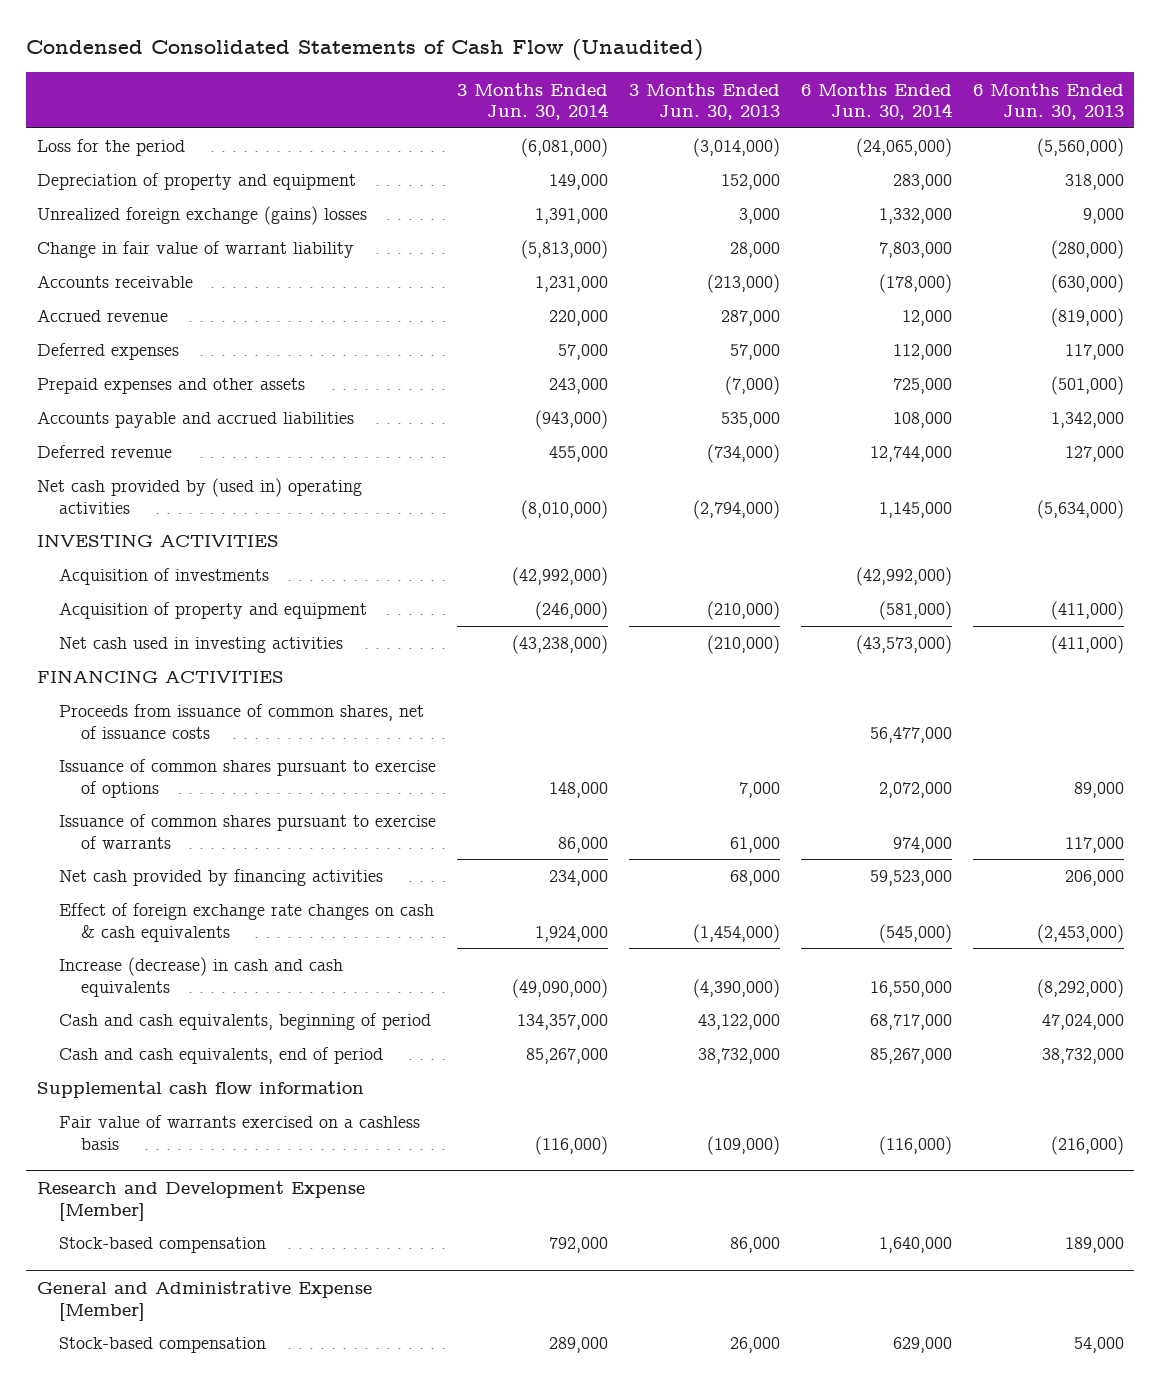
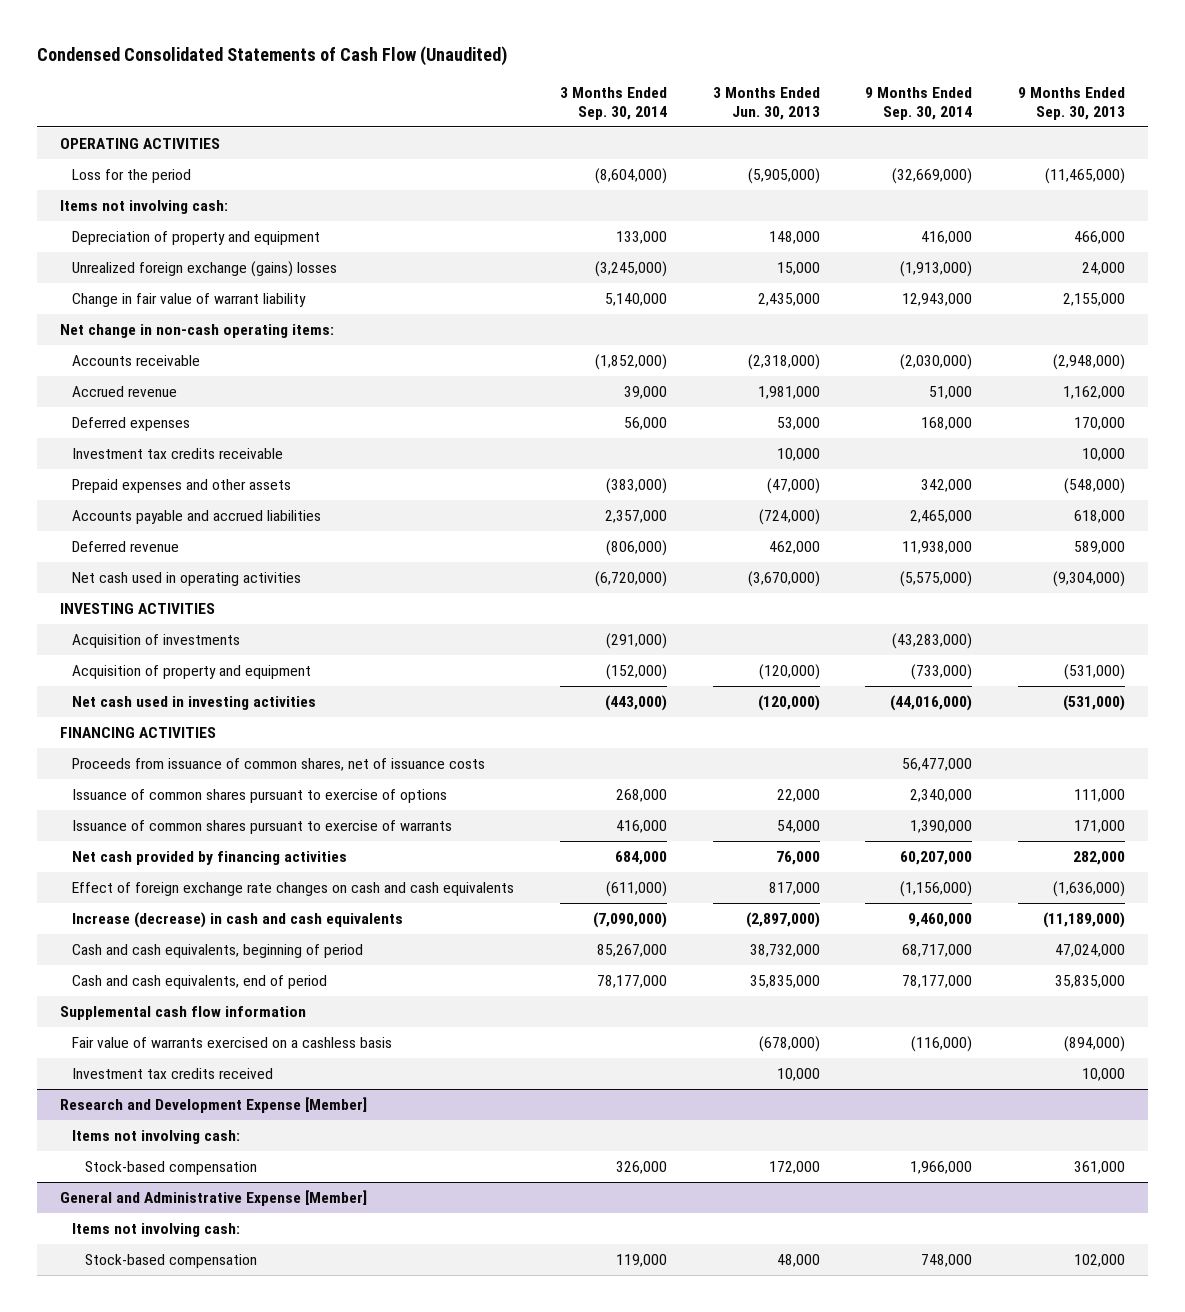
[456,82,608,121] 3 Months Ended Jun. 30, 2014 -> none
[800,82,952,121] 6 Months Ended Jun. 30, 2014 -> none
[972,82,1124,121] 6 Months Ended Jun. 30, 2013 -> none
none -> [560,86,668,120] 3 Months Ended Sep. 30, 2014
none -> [865,86,973,120] 9 Months Ended Sep. 30, 2014
none -> [1018,86,1126,120] 9 Months Ended Sep. 30, 2013
none -> [59,138,220,150] OPERATING ACTIVITIES
[692,138,780,158] (3,014,000) -> [747,168,820,185] (5,905,000)
none -> [59,200,228,215] Items not involving cash:
[720,174,780,191] 152,000 -> [768,231,820,245] 148,000
[738,208,780,225] 3,000 -> [776,262,820,276] 15,000
[729,242,780,259] 28,000 -> [757,293,820,307] 2,435,000
none -> [59,324,334,339] Net change in non-cash operating items:
[706,274,780,294] (213,000) -> [747,354,820,371] (2,318,000)
[720,310,780,327] 287,000 -> [757,386,820,400] 1,981,000
[729,344,780,361] 57,000 -> [776,417,820,431] 53,000
none -> [72,448,284,460] Investment tax credits receivable
[724,376,780,396] (7,000) -> [766,478,820,495] (47,000)
[720,412,780,429] 535,000 -> [758,509,820,526] (724,000)
[706,444,780,464] (734,000) -> [768,541,820,555] 462,000
[36,478,362,514] Net cash provided by (used in) operating activities -> [72,572,302,587] Net cash used in operating activities
[692,499,780,519] (2,794,000) -> [747,571,820,588] (3,670,000)
[706,601,780,621] (210,000) -> [758,664,820,681] (120,000)
[706,635,780,655] (210,000) -> [757,695,820,712] (120,000)
[738,781,780,798] 7,000 -> [776,789,820,803] 22,000
[729,836,780,853] 61,000 -> [776,820,820,834] 54,000
[729,870,780,887] 68,000 -> [775,851,820,866] 76,000
[58,903,434,942] Effect of foreign exchange rate changes on cash & cash equivalents -> [72,882,515,897] Effect of foreign exchange rate changes on cash and cash equivalents
[692,923,780,943] (1,454,000) -> [768,882,820,896] 817,000
[692,978,780,998] (4,390,000) -> [745,912,820,929] (2,897,000)
[697,1014,780,1031] 43,122,000 -> [749,944,820,958] 38,732,000
[697,1048,780,1065] 38,732,000 -> [749,975,820,989] 35,835,000
[706,1135,780,1155] (109,000) -> [758,1036,820,1053] (678,000)
none -> [72,1068,274,1080] Investment tax credits received
none -> [72,1130,241,1145] Items not involving cash:
[729,1237,780,1254] 86,000 -> [768,1161,820,1175] 172,000
none -> [72,1223,241,1238] Items not involving cash:
[729,1337,780,1354] 26,000 -> [776,1254,820,1268] 48,000

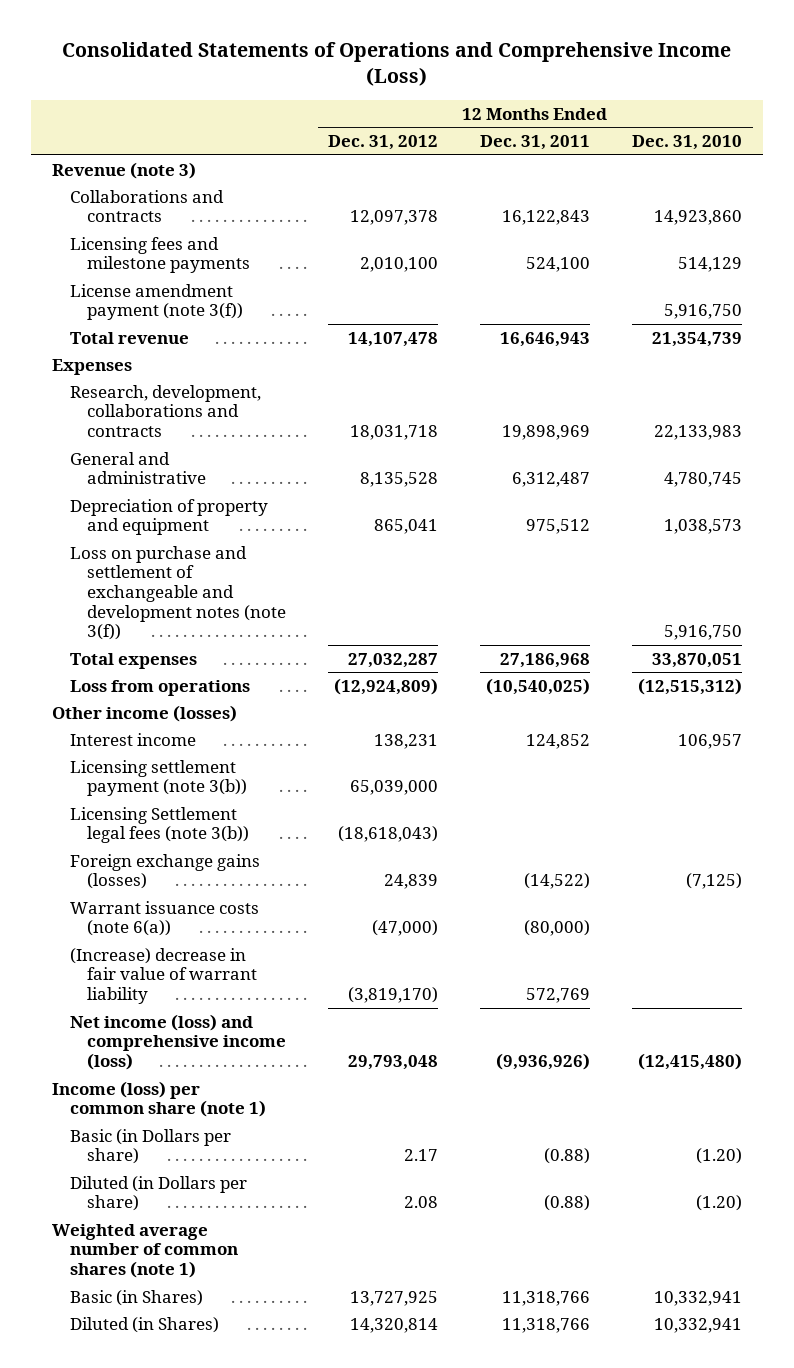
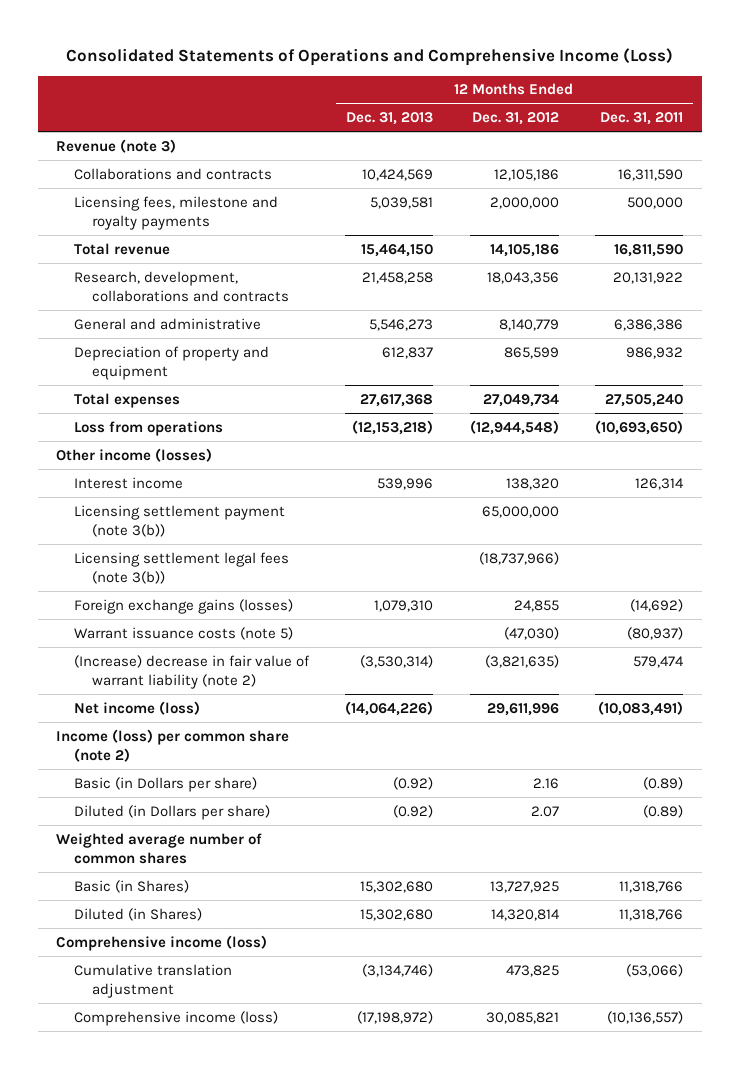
[632,135,743,151] Dec. 31, 2010 -> none
none -> [346,112,434,126] Dec. 31, 2013
[69,283,244,321] License amendment payment (note 3(f)) -> none
[51,358,132,375] Expenses -> none
[69,545,287,641] Loss on purchase and settlement of exchangeable and development notes (note 3(f)) -> none
[350,210,439,226] 12,097,378 -> [493,168,559,181] 12,105,186
[502,210,591,226] 16,122,843 -> [618,168,684,181] 16,311,590
[69,236,251,274] Licensing fees and milestone payments -> [73,195,278,231] Licensing fees, milestone and royalty payments
[360,257,439,273] 2,010,100 -> [489,196,559,209] 2,000,000
[526,257,591,273] 524,100 -> [627,196,684,209] 500,000
[348,331,439,347] 14,107,478 -> [489,243,559,257] 14,105,186
[500,331,591,347] 16,646,943 -> [614,243,684,257] 16,811,590
[350,425,439,441] 18,031,718 -> [486,271,559,284] 18,043,356
[502,425,591,441] 19,898,969 -> [613,271,684,284] 20,131,922
[360,472,439,488] 8,135,528 -> [498,318,559,331] 8,140,779
[512,472,591,488] 6,312,487 -> [614,318,684,331] 6,386,386
[374,519,439,535] 865,041 -> [503,346,559,359] 865,599
[526,519,591,535] 975,512 -> [626,346,684,359] 986,932
[348,652,439,668] 27,032,287 -> [482,393,559,407] 27,049,734
[500,652,591,668] 27,186,968 -> [605,393,684,407] 27,505,240
[334,677,439,695] (12,924,809) -> [469,419,559,435] (12,944,548)
[486,677,591,695] (10,540,025) -> [595,419,684,435] (10,693,650)
[374,733,439,749] 138,231 -> [505,477,559,490] 138,320
[526,733,591,749] 124,852 -> [635,477,685,490] 126,314
[350,780,439,796] 65,039,000 -> [481,505,559,518] 65,000,000
[69,806,250,844] Licensing Settlement legal fees (note 3(b)) -> [73,551,289,585] Licensing settlement legal fees (note 3(b))
[338,826,439,843] (18,618,043) -> [478,551,559,565] (18,737,966)
[384,874,439,890] 24,839 -> [513,599,559,612] 24,855
[524,873,591,890] (14,522) -> [630,598,684,612] (14,692)
[69,900,259,937] Warrant issuance costs (note 6(a)) -> [73,626,293,640] Warrant issuance costs (note 5)
[372,920,439,937] (47,000) -> [503,626,559,640] (47,030)
[524,920,591,937] (80,000) -> [627,626,684,640] (80,937)
[69,947,258,1005] (Increase) decrease in fair value of warrant liability -> [73,654,310,690] (Increase) decrease in fair value of warrant liability (note 2)
[348,987,439,1004] (3,819,170) -> [484,654,559,668] (3,821,635)
[526,988,591,1004] 572,769 -> [633,655,685,668] 579,474
[69,1013,287,1071] Net income (loss) and comprehensive income (loss) -> [73,700,200,715] Net income (loss)
[348,1055,439,1071] 29,793,048 -> [486,702,559,716] 29,611,996
[496,1053,591,1071] (9,936,926) -> [598,700,684,716] (10,083,491)
[51,1080,266,1118] Income (loss) per common share (note 1) -> [55,728,289,763] Income (loss) per common share (note 2)
[404,1149,439,1162] 2.17 -> [532,777,559,789] 2.16
[544,1148,591,1165] (0.88) -> [643,776,684,790] (0.89)
[404,1196,439,1209] 2.08 -> [530,805,559,817] 2.07
[544,1195,591,1212] (0.88) -> [643,804,684,818] (0.89)
[51,1223,238,1279] Weighted average number of common shares (note 1) -> [55,832,262,865] Weighted average number of common shares
none -> [55,934,267,951] Comprehensive income (loss)
none -> [73,963,232,999] Cumulative translation adjustment
none -> [73,1010,278,1026] Comprehensive income (loss)

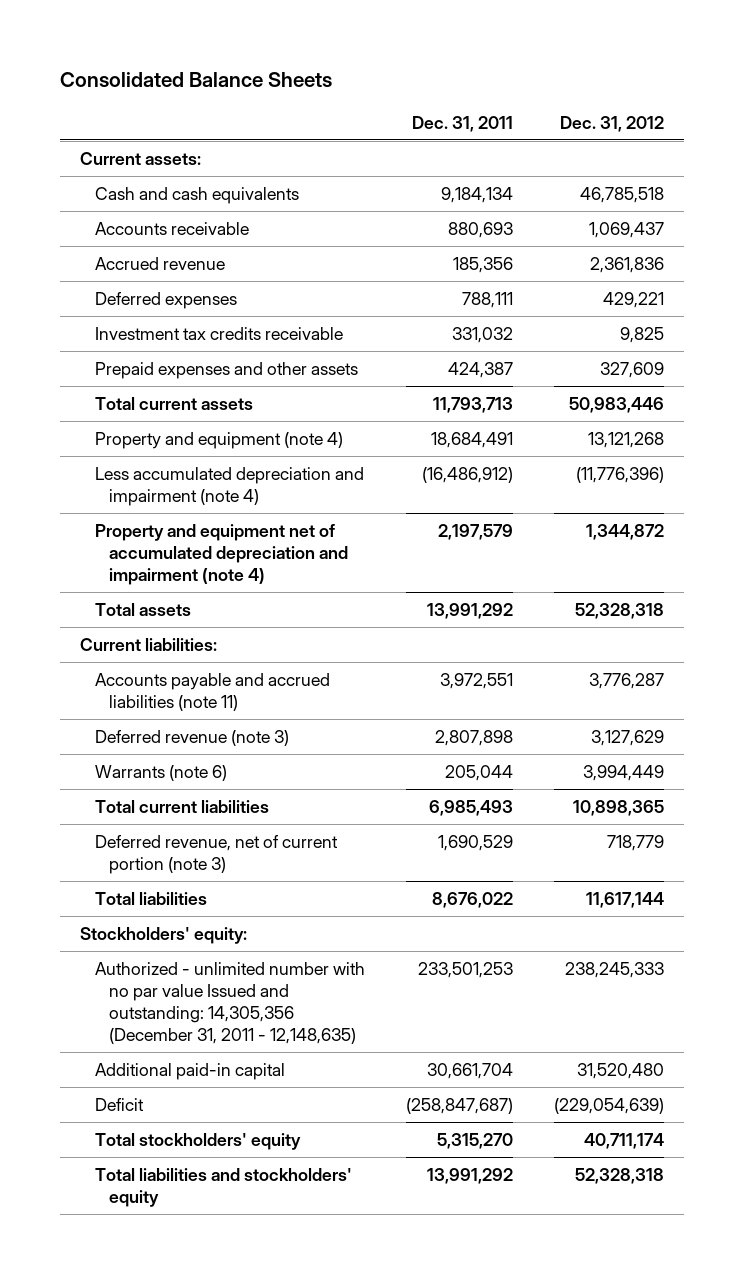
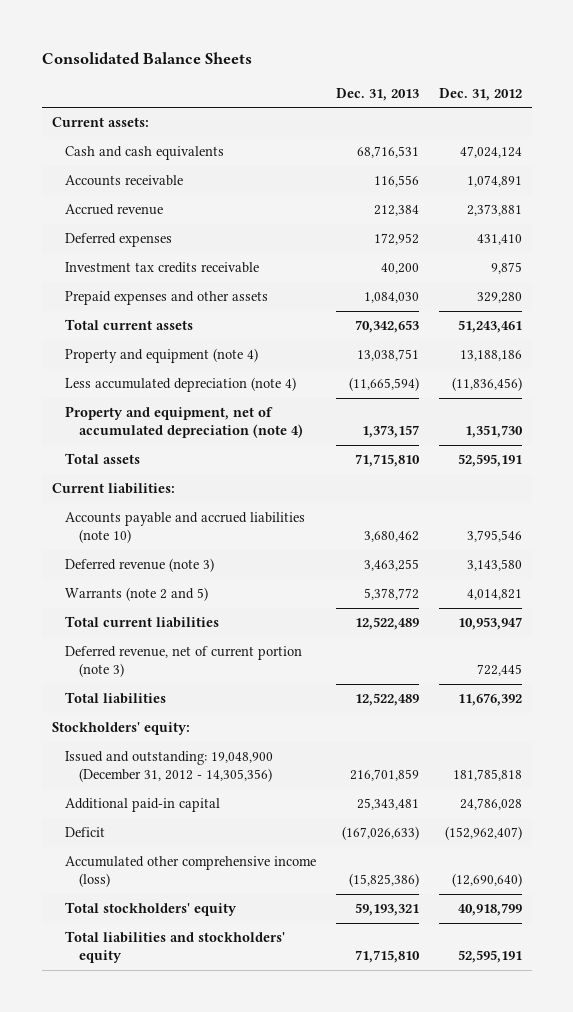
[411,115,513,132] Dec. 31, 2011 -> none
none -> [336,87,420,101] Dec. 31, 2013
[579,186,664,203] 46,785,518 -> [459,146,522,159] 47,024,124
[588,221,664,238] 1,069,437 -> [466,175,522,188] 1,074,891
[589,256,664,273] 2,361,836 -> [466,204,522,217] 2,373,881
[602,291,664,308] 429,221 -> [476,234,522,246] 431,410
[619,326,664,343] 9,825 -> [490,262,522,275] 9,875
[599,361,664,378] 327,609 -> [476,292,522,304] 329,280
[568,396,664,413] 50,983,446 -> [457,320,522,334] 51,243,461
[587,431,664,448] 13,121,268 -> [459,350,522,362] 13,188,186
[94,466,364,506] Less accumulated depreciation and impairment (note 4) -> [65,377,297,393] Less accumulated depreciation (note 4)
[575,466,664,483] (11,776,396) -> [451,377,522,392] (11,836,456)
[94,523,349,585] Property and equipment net of accumulated depreciation and impairment (note 4) -> [65,406,304,438] Property and equipment, net of accumulated depreciation (note 4)
[585,523,664,540] 1,344,872 -> [464,424,523,438] 1,351,730
[574,602,664,619] 52,328,318 -> [457,454,522,468] 52,595,191
[94,672,330,711] Accounts payable and accrued liabilities (note 11) -> [65,512,306,543] Accounts payable and accrued liabilities (note 10)
[588,672,664,689] 3,776,287 -> [466,529,522,542] 3,795,546
[590,729,664,746] 3,127,629 -> [466,559,522,572] 3,143,580
[94,764,227,781] Warrants (note 6) -> [65,587,209,602] Warrants (note 2 and 5)
[582,764,664,781] 3,994,449 -> [466,589,522,601] 4,014,821
[572,799,664,816] 10,898,365 -> [457,617,522,631] 10,953,947
[606,834,664,851] 718,779 -> [476,663,522,676] 722,445
[585,891,664,908] 11,617,144 -> [457,693,522,707] 11,676,392
[94,961,365,1044] Authorized - unlimited number with no par value Issued and outstanding: 14,305,356 (December 31, 2011 - 12,148,635) -> [65,751,274,782] Issued and outstanding: 19,048,900 (December 31, 2012 - 14,305,356)
[564,961,664,978] 238,245,333 -> [452,768,522,781] 181,785,818
[576,1062,664,1079] 31,520,480 -> [459,798,522,811] 24,786,028
[553,1097,664,1114] (229,054,639) -> [444,826,522,841] (152,962,407)
none -> [65,856,317,887] Accumulated other comprehensive income (loss)
[583,1132,664,1149] 40,711,174 -> [457,903,522,917] 40,918,799
[574,1167,664,1184] 52,328,318 -> [457,949,522,963] 52,595,191

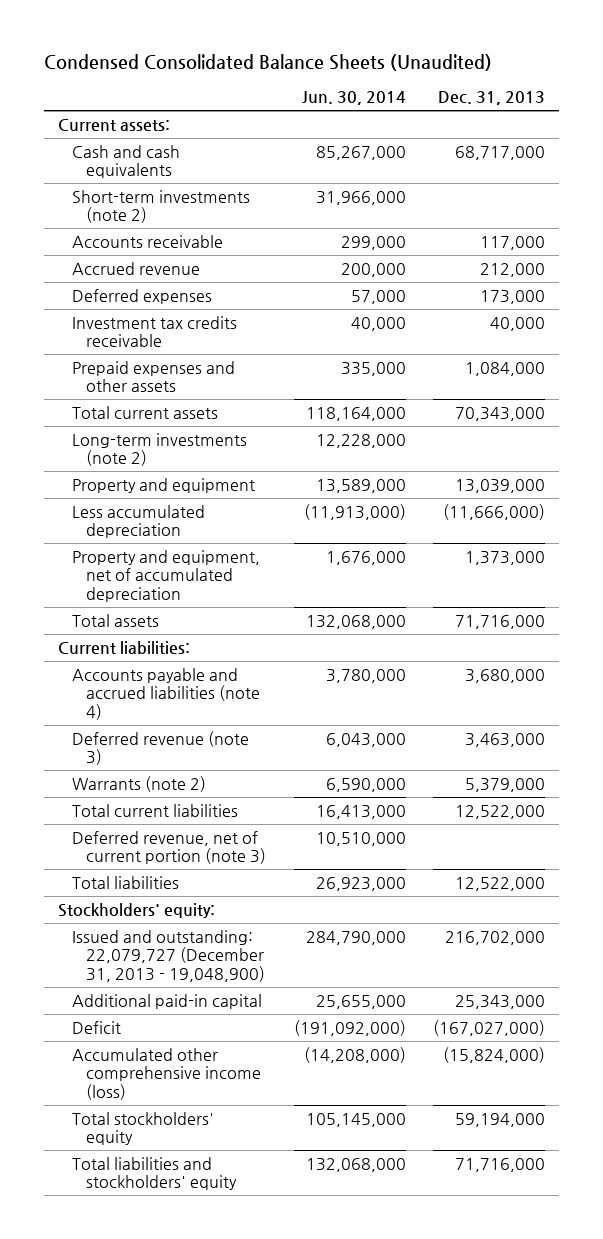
[41,51,252,64] Consolidated Balance Sheets -> [43,53,492,71] Condensed Consolidated Balance Sheets (Unaudited)
[438,87,522,101] Dec. 31, 2012 -> none
none -> [301,91,406,106] Jun. 30, 2014
[357,146,420,159] 68,716,531 -> [455,145,546,160] 68,717,000
none -> [71,189,250,224] Short-term investments (note 2)
[374,175,420,188] 116,556 -> [480,235,546,250] 117,000
[374,205,420,217] 212,384 -> [480,262,546,277] 212,000
[374,233,420,246] 172,952 -> [480,289,546,304] 173,000
[381,263,420,275] 40,200 -> [490,316,546,331] 40,000
[364,292,420,304] 1,084,030 -> [465,361,546,376] 1,084,000
[355,320,420,334] 70,342,653 -> [455,406,546,421] 70,343,000
none -> [71,432,247,467] Long-term investments (note 2)
[65,348,259,364] Property and equipment (note 4) -> [71,477,255,493] Property and equipment
[357,349,420,362] 13,038,751 -> [455,478,546,493] 13,039,000
[65,377,297,393] Less accumulated depreciation (note 4) -> [71,504,205,539] Less accumulated depreciation
[349,377,420,392] (11,665,594) -> [443,503,546,520] (11,666,000)
[65,406,304,438] Property and equipment, net of accumulated depreciation (note 4) -> [71,549,260,602] Property and equipment, net of accumulated depreciation
[362,424,420,438] 1,373,157 -> [465,550,546,565] 1,373,000
[355,454,421,468] 71,715,810 -> [455,614,546,629] 71,716,000
[65,512,306,543] Accounts payable and accrued liabilities (note 10) -> [71,667,260,720] Accounts payable and accrued liabilities (note 4)
[364,530,420,542] 3,680,462 -> [465,668,546,683] 3,680,000
[364,559,420,572] 3,463,255 -> [465,732,546,747] 3,463,000
[65,587,209,602] Warrants (note 2 and 5) -> [71,775,206,792] Warrants (note 2)
[364,588,420,601] 5,378,772 -> [465,777,546,792] 5,379,000
[355,617,420,631] 12,522,489 -> [455,804,546,819] 12,522,000
[355,693,420,707] 12,522,489 -> [455,876,546,891] 12,522,000
[65,751,274,782] Issued and outstanding: 19,048,900 (December 31, 2012 - 14,305,356) -> [71,929,265,982] Issued and outstanding: 22,079,727 (December 31, 2013 - 19,048,900)
[350,768,420,781] 216,701,859 -> [445,930,546,945] 216,702,000
[357,798,420,811] 25,343,481 -> [455,994,546,1009] 25,343,000
[342,826,420,841] (167,026,633) -> [433,1019,546,1036] (167,027,000)
[349,872,420,887] (15,825,386) -> [443,1046,546,1063] (15,824,000)
[355,903,420,917] 59,193,321 -> [455,1112,546,1127] 59,194,000
[355,949,421,963] 71,715,810 -> [455,1157,546,1172] 71,716,000

